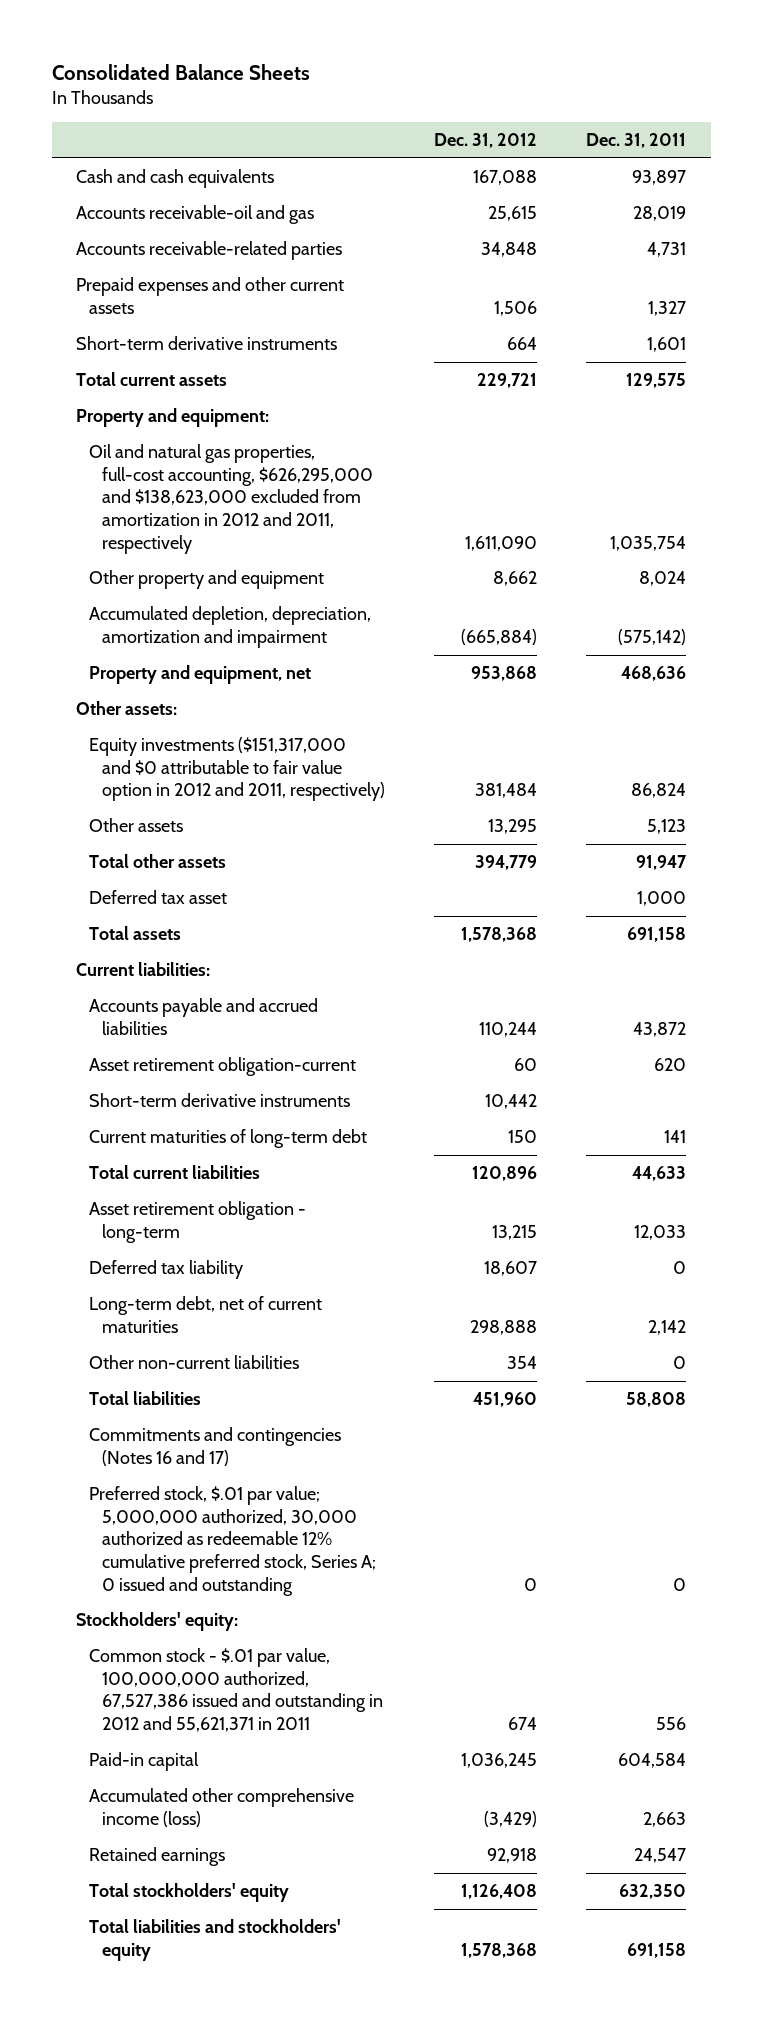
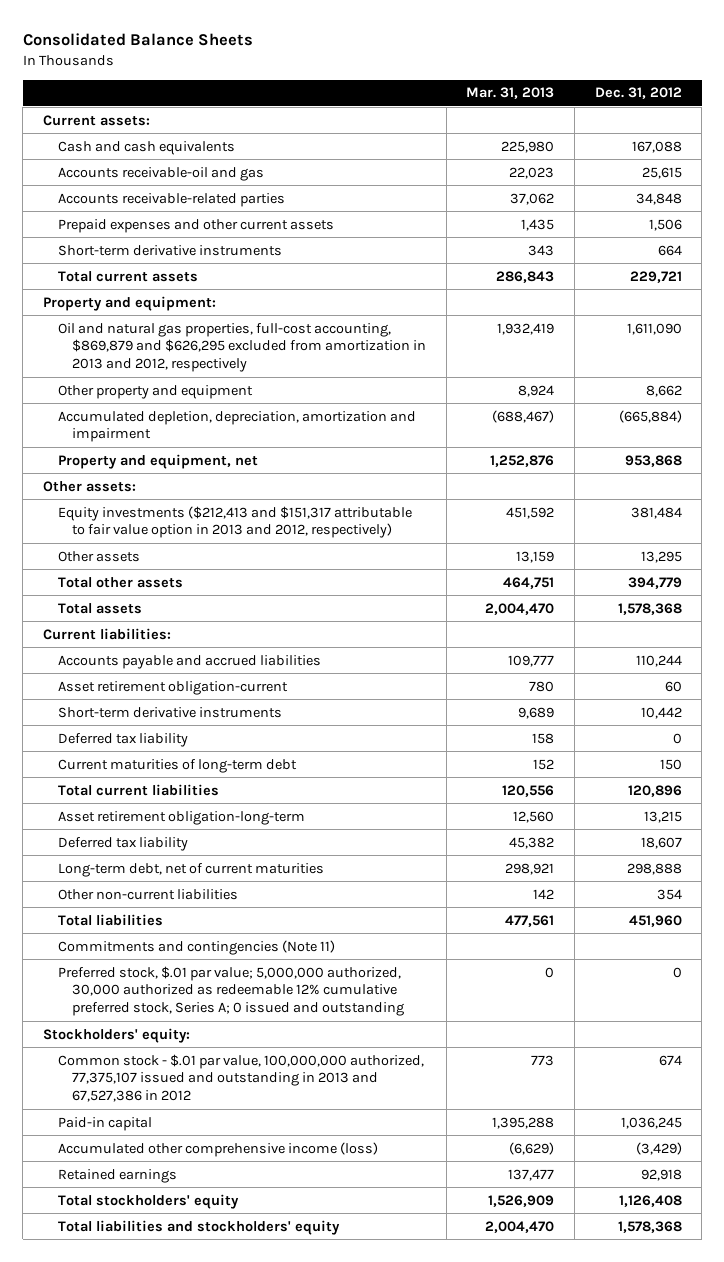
[586,133,687,149] Dec. 31, 2011 -> none
none -> [466,87,555,100] Mar. 31, 2013
none -> [42,114,150,126] Current assets:
[89,444,374,554] Oil and natural gas properties, full-cost accounting, $626,295,000 and $138,623,000 excluded from amortization in 2012 and 2011, respectively -> [57,322,427,373] Oil and natural gas properties, full-cost accounting, $869,879 and $626,295 excluded from amortization in 2013 and 2012, respectively
[89,737,386,802] Equity investments ($151,317,000 and $0 attributable to fair value option in 2012 and 2011, respectively) -> [57,505,412,539] Equity investments ($212,413 and $151,317 attributable to fair value option in 2013 and 2012, respectively)
[89,890,228,905] Deferred tax asset -> none
none -> [57,732,188,747] Deferred tax liability
[89,1201,307,1243] Asset retirement obligation - long-term -> [57,810,305,825] Asset retirement obligation-long-term
[89,1427,342,1466] Commitments and contingencies (Notes 16 and 17) -> [57,939,335,955] Commitments and contingencies (Note 11)
[89,1648,384,1733] Common stock - $.01 par value, 100,000,000 authorized, 67,527,386 issued and outstanding in 2012 and 55,621,371 in 2011 -> [57,1053,424,1103] Common stock - $.01 par value, 100,000,000 authorized, 77,375,107 issued and outstanding in 2013 and 67,527,386 in 2012

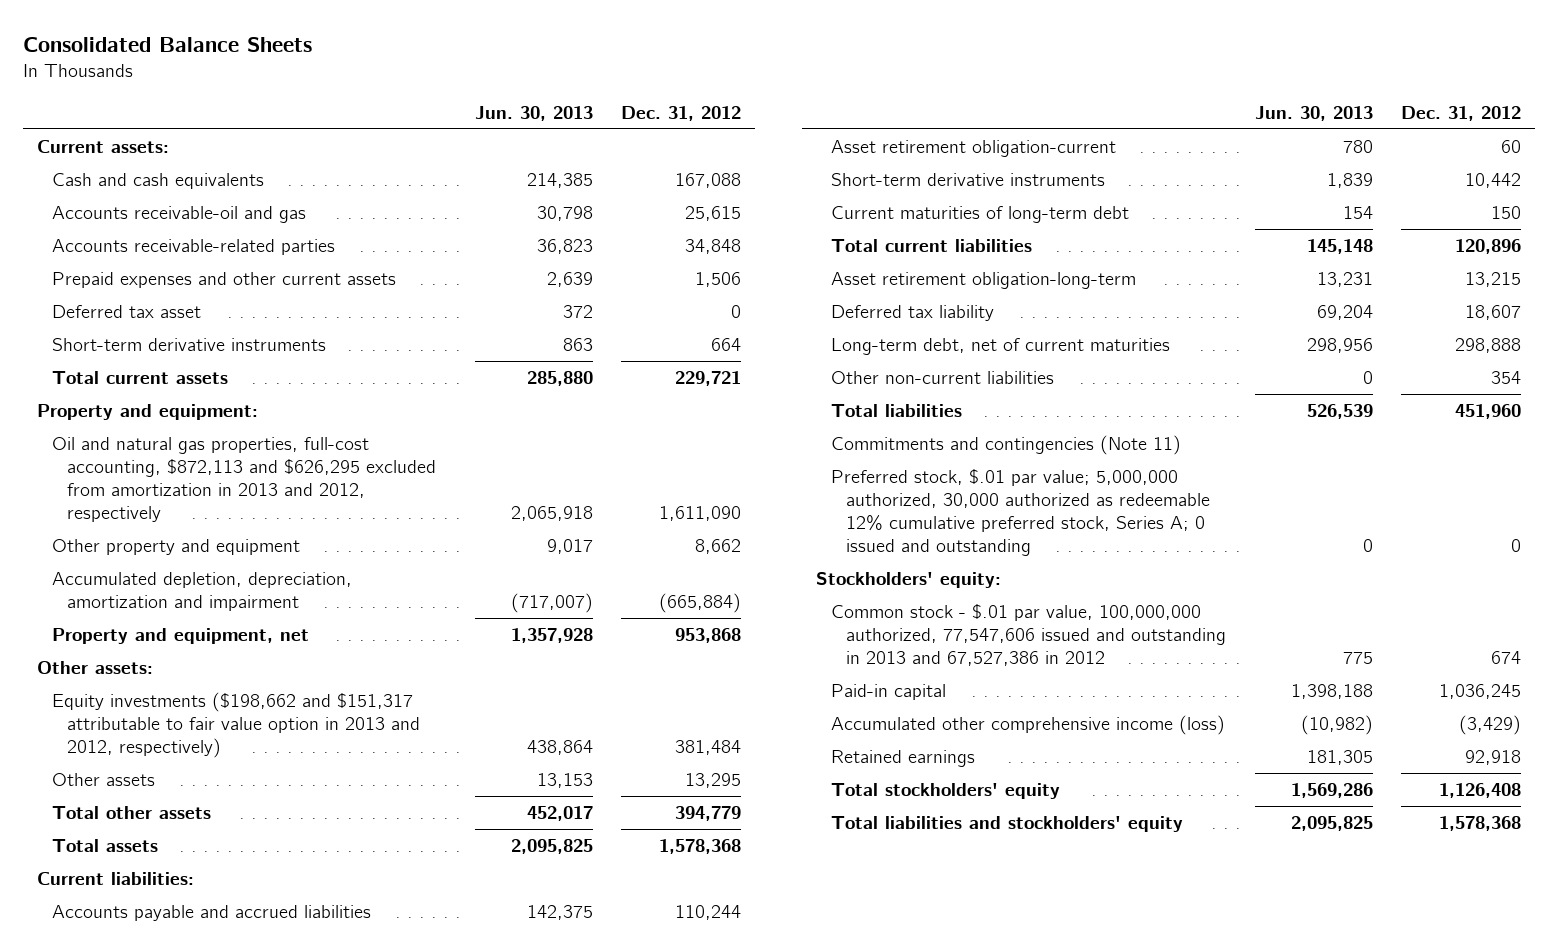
[466,87,555,100] Mar. 31, 2013 -> none
none -> [475,105,594,121] Jun. 30, 2013
none -> [51,304,201,318] Deferred tax asset
[57,322,427,373] Oil and natural gas properties, full-cost accounting, $869,879 and $626,295 excluded from amortization in 2013 and 2012, respectively -> [51,436,436,523] Oil and natural gas properties, full-cost accounting, $872,113 and $626,295 excluded from amortization in 2013 and 2012, respectively
[57,505,412,539] Equity investments ($212,413 and $151,317 attributable to fair value option in 2013 and 2012, respectively) -> [51,691,420,759] Equity investments ($198,662 and $151,317 attributable to fair value option in 2013 and 2012, respectively)
[57,732,188,747] Deferred tax liability -> none
[57,1053,424,1103] Common stock - $.01 par value, 100,000,000 authorized, 77,375,107 issued and outstanding in 2013 and 67,527,386 in 2012 -> [831,603,1227,667] Common stock - $.01 par value, 100,000,000 authorized, 77,547,606 issued and outstanding in 2013 and 67,527,386 in 2012

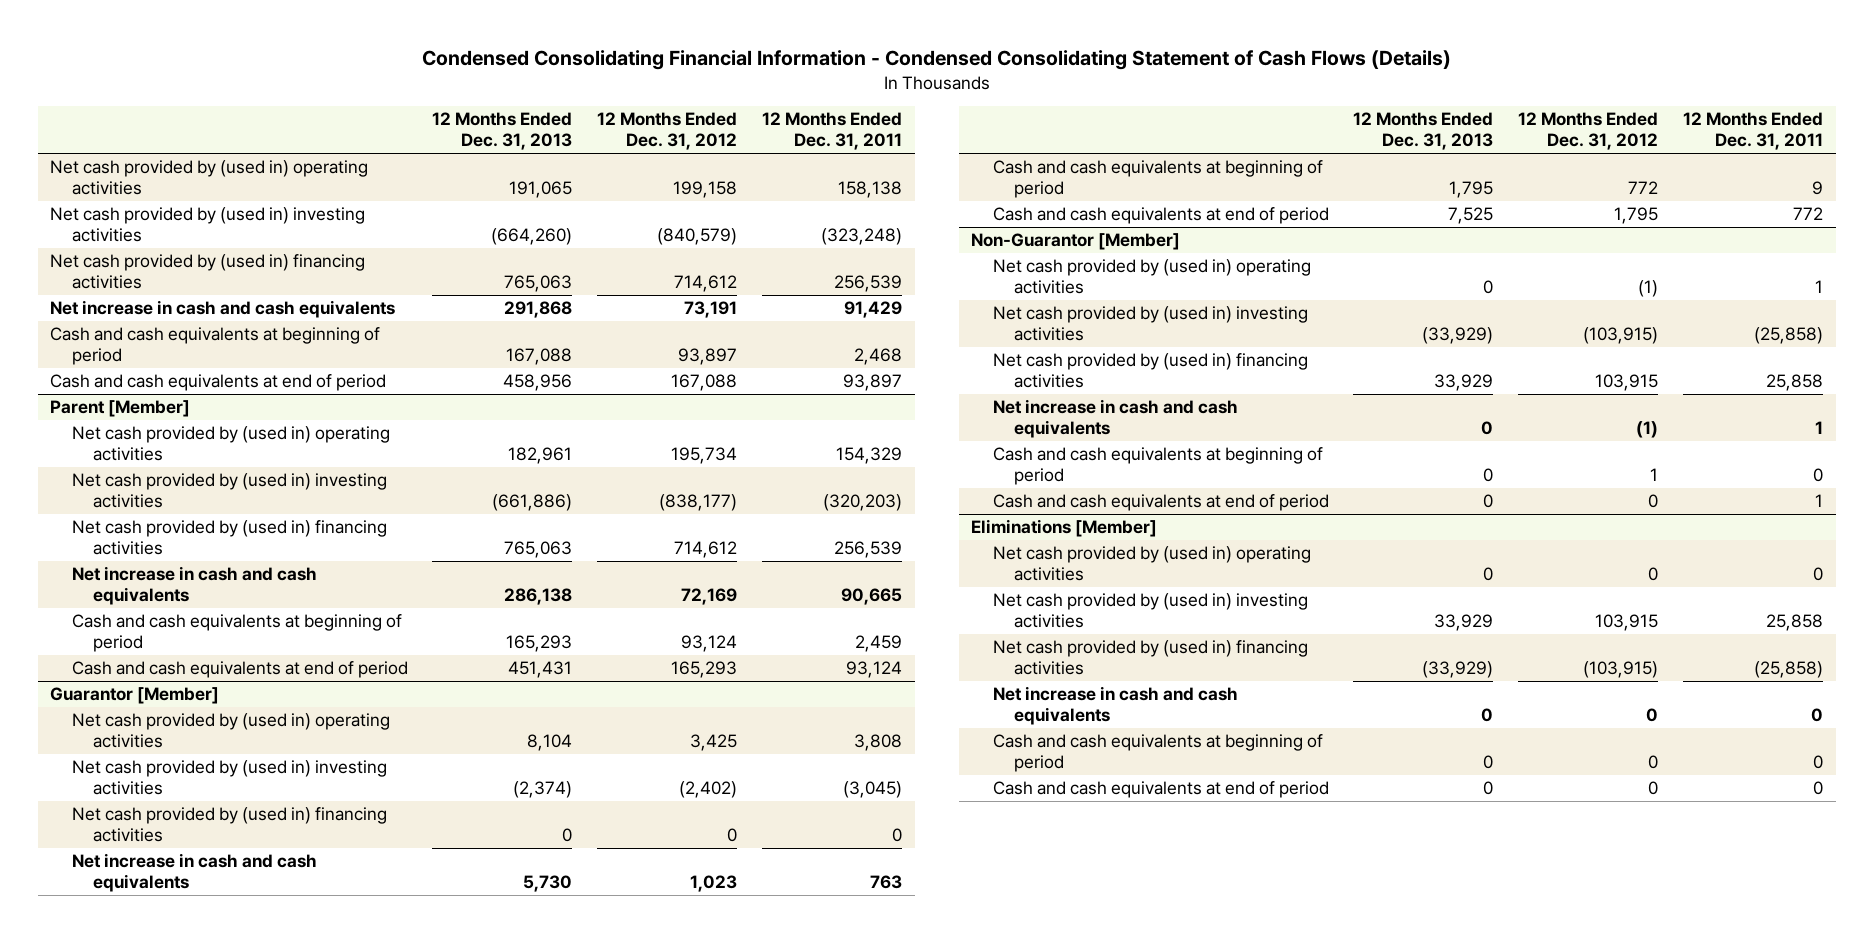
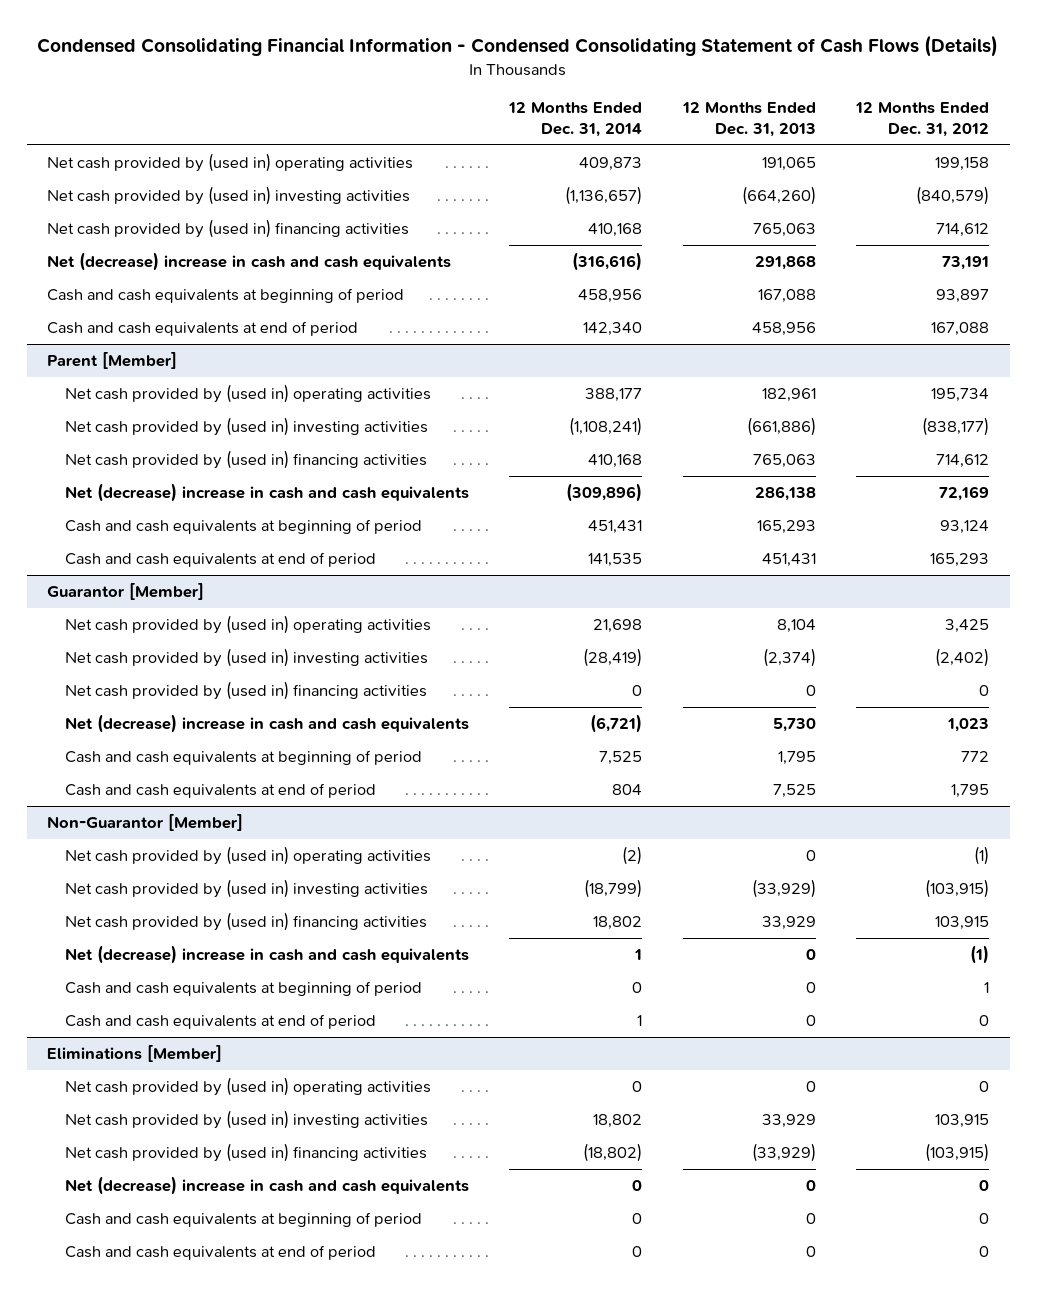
[762,112,903,151] 12 Months Ended Dec. 31, 2011 -> none
none -> [508,102,643,137] 12 Months Ended Dec. 31, 2014
[49,300,395,319] Net increase in cash and cash equivalents -> [47,252,452,272] Net (decrease) increase in cash and cash equivalents
[71,566,317,606] Net increase in cash and cash equivalents -> [64,483,469,503] Net (decrease) increase in cash and cash equivalents
[71,853,317,893] Net increase in cash and cash equivalents -> [64,714,469,734] Net (decrease) increase in cash and cash equivalents
[992,399,1238,439] Net increase in cash and cash equivalents -> [64,945,469,965] Net (decrease) increase in cash and cash equivalents
[992,686,1238,726] Net increase in cash and cash equivalents -> [64,1176,469,1196] Net (decrease) increase in cash and cash equivalents

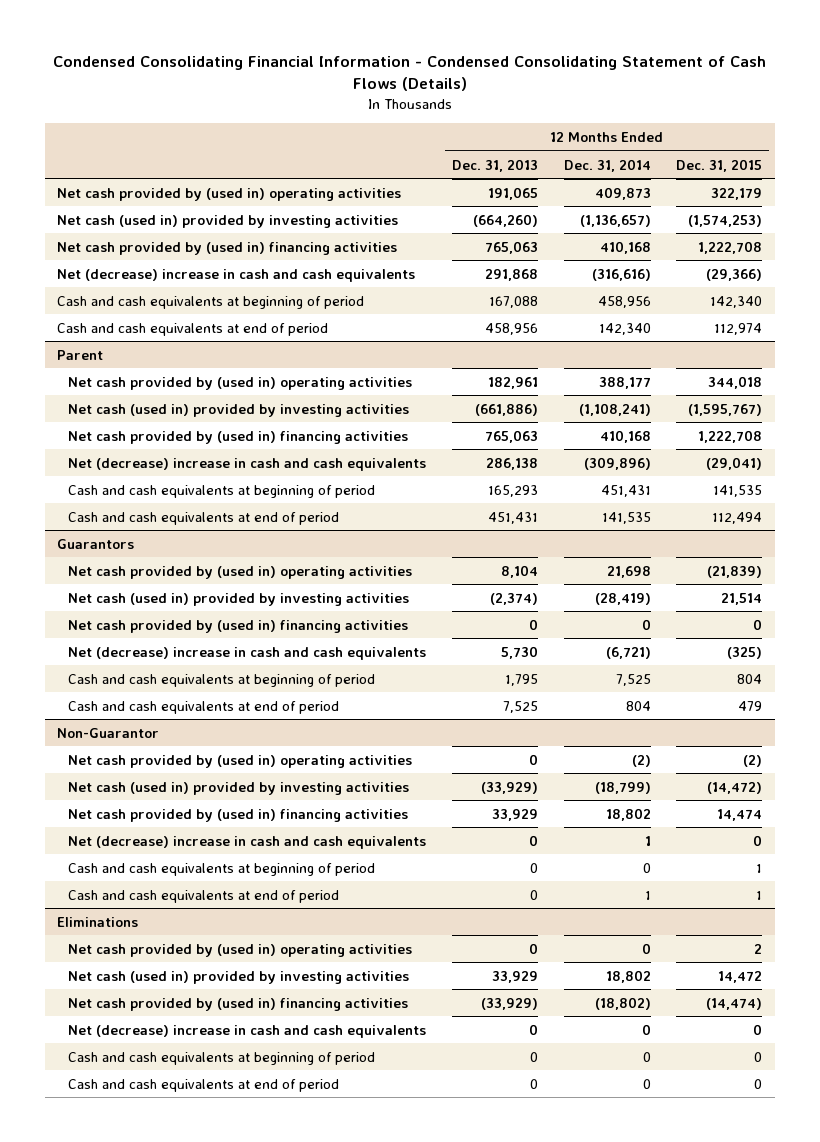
[855,102,990,137] 12 Months Ended Dec. 31, 2012 -> none
none -> [676,158,763,172] Dec. 31, 2015
[47,186,411,206] Net cash provided by (used in) investing activities -> [57,214,399,228] Net cash (used in) provided by investing activities
[47,352,178,370] Parent [Member] -> [57,349,104,360] Parent
[64,417,428,437] Net cash provided by (used in) investing activities -> [68,403,410,417] Net cash (used in) provided by investing activities
[47,583,205,601] Guarantor [Member] -> [57,538,135,549] Guarantors
[64,648,428,668] Net cash provided by (used in) investing activities -> [68,592,410,606] Net cash (used in) provided by investing activities
[47,814,244,832] Non-Guarantor [Member] -> [57,727,160,738] Non-Guarantor
[64,879,428,899] Net cash provided by (used in) investing activities -> [68,781,410,795] Net cash (used in) provided by investing activities
[47,1045,223,1063] Eliminations [Member] -> [57,916,139,927] Eliminations
[64,1110,428,1130] Net cash provided by (used in) investing activities -> [68,970,410,984] Net cash (used in) provided by investing activities

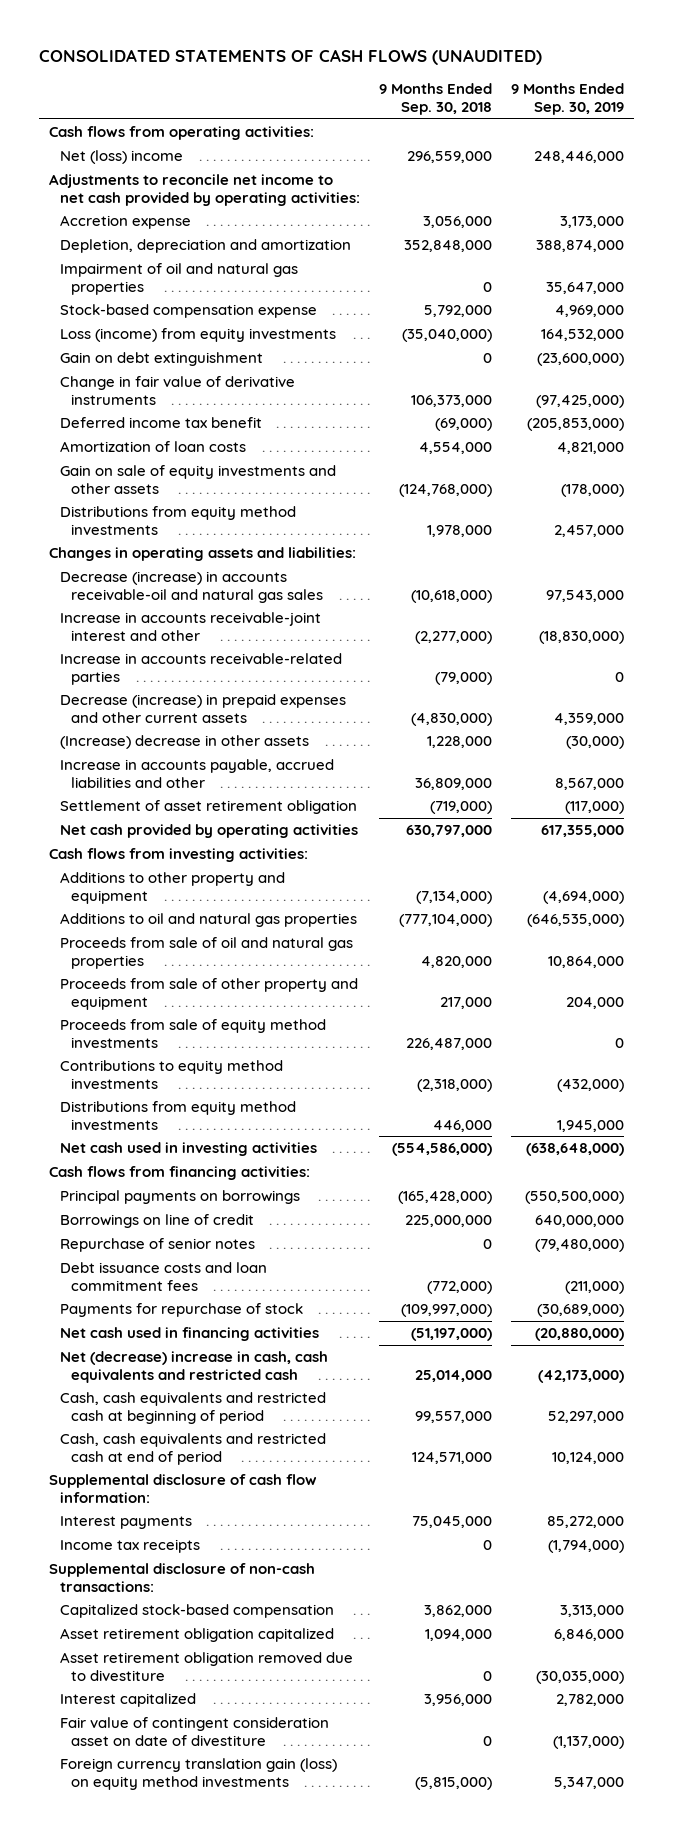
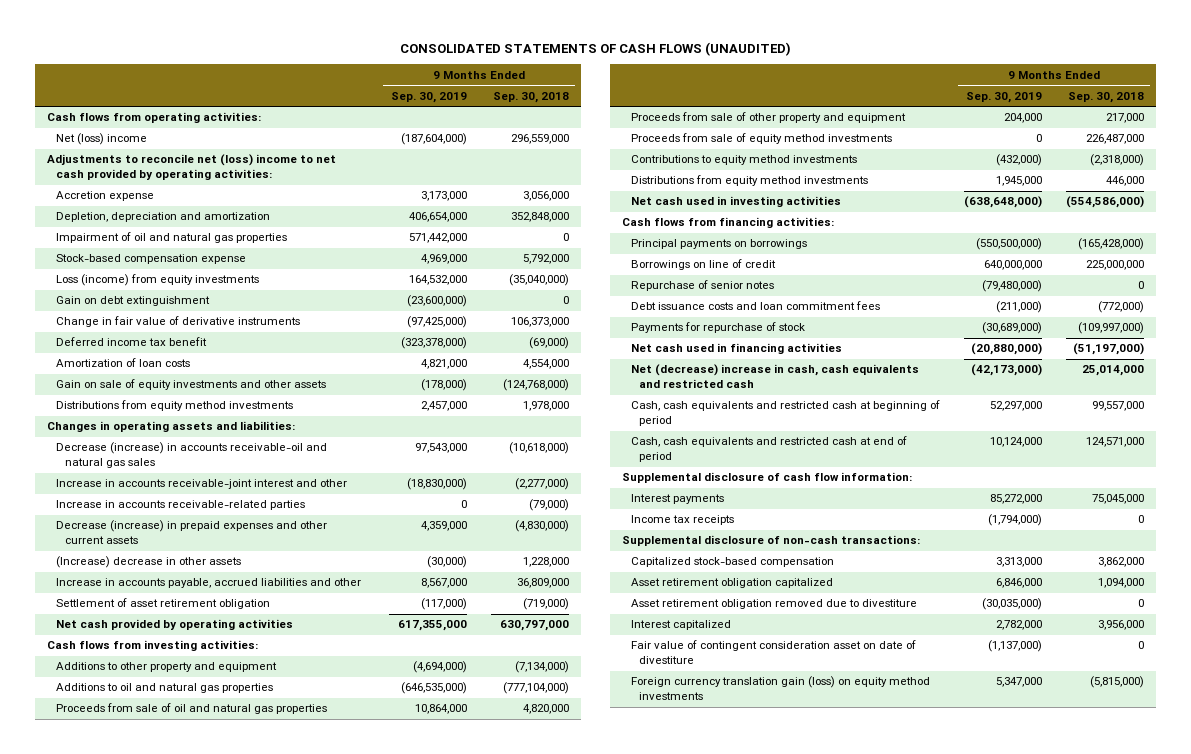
[534,151,625,164] 248,446,000 -> [401,133,468,146] (187,604,000)
[48,174,361,206] Adjustments to reconcile net income to net cash provided by operating activities: -> [47,154,337,181] Adjustments to reconcile net (loss) income to net cash provided by operating activities:
[536,240,625,253] 388,874,000 -> [409,212,468,223] 406,654,000
[546,281,625,294] 35,647,000 -> [409,233,468,244] 571,442,000
[527,418,625,432] (205,853,000) -> [401,337,468,350] (323,378,000)

